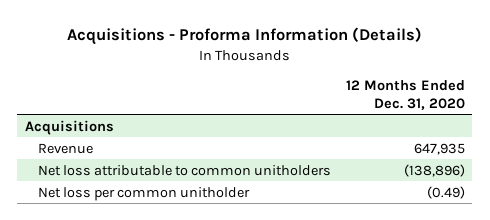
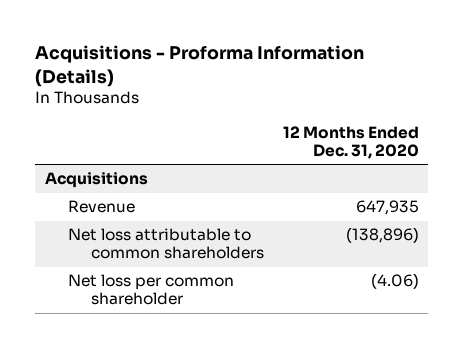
[38,164,332,176] Net loss attributable to common unitholders -> [67,228,264,260] Net loss attributable to common shareholders
[38,186,251,201] Net loss per common unitholder -> [67,274,234,306] Net loss per common shareholder
[427,185,466,199] (0.49) -> [370,273,419,290] (4.06)

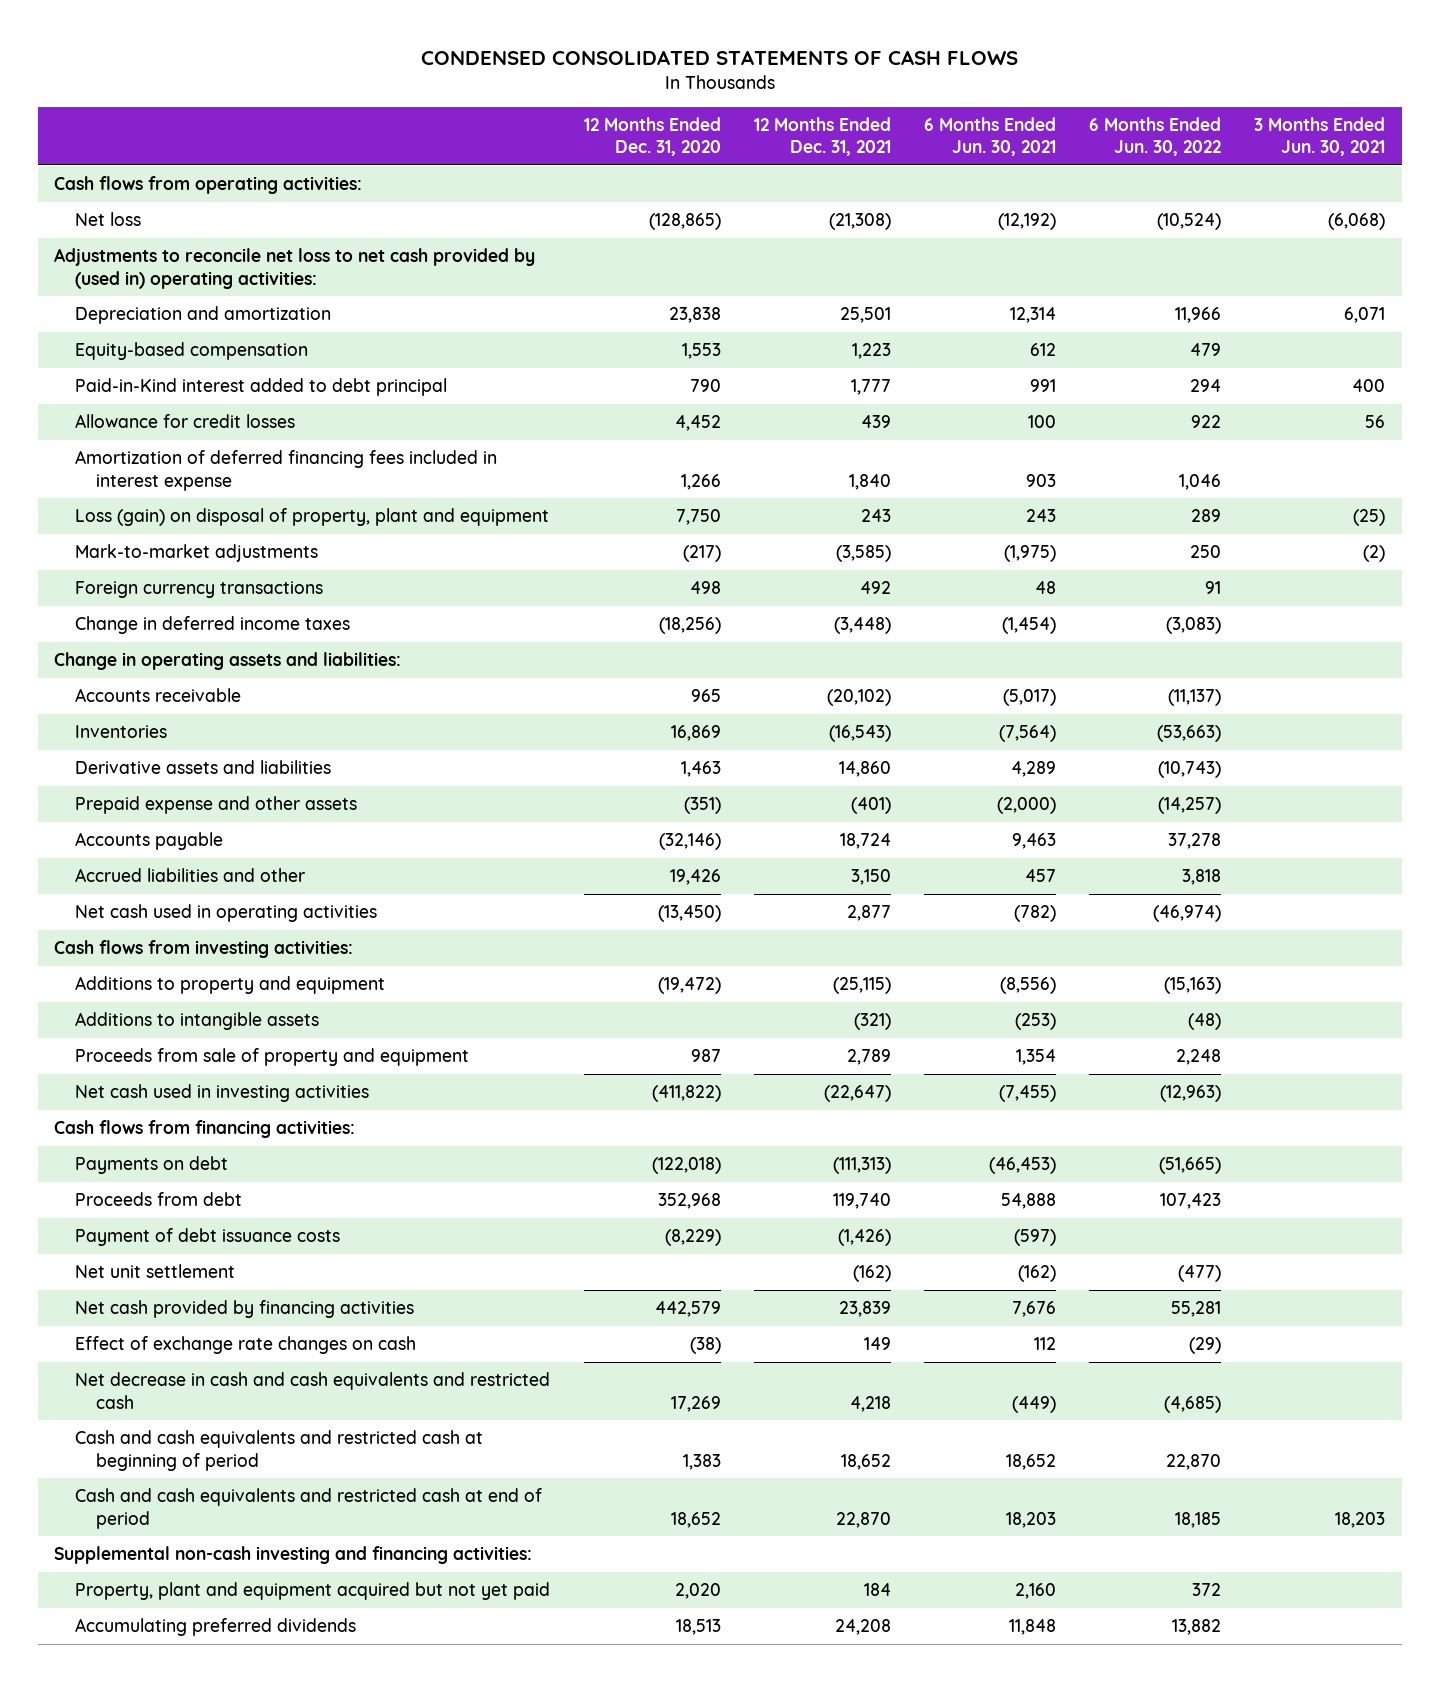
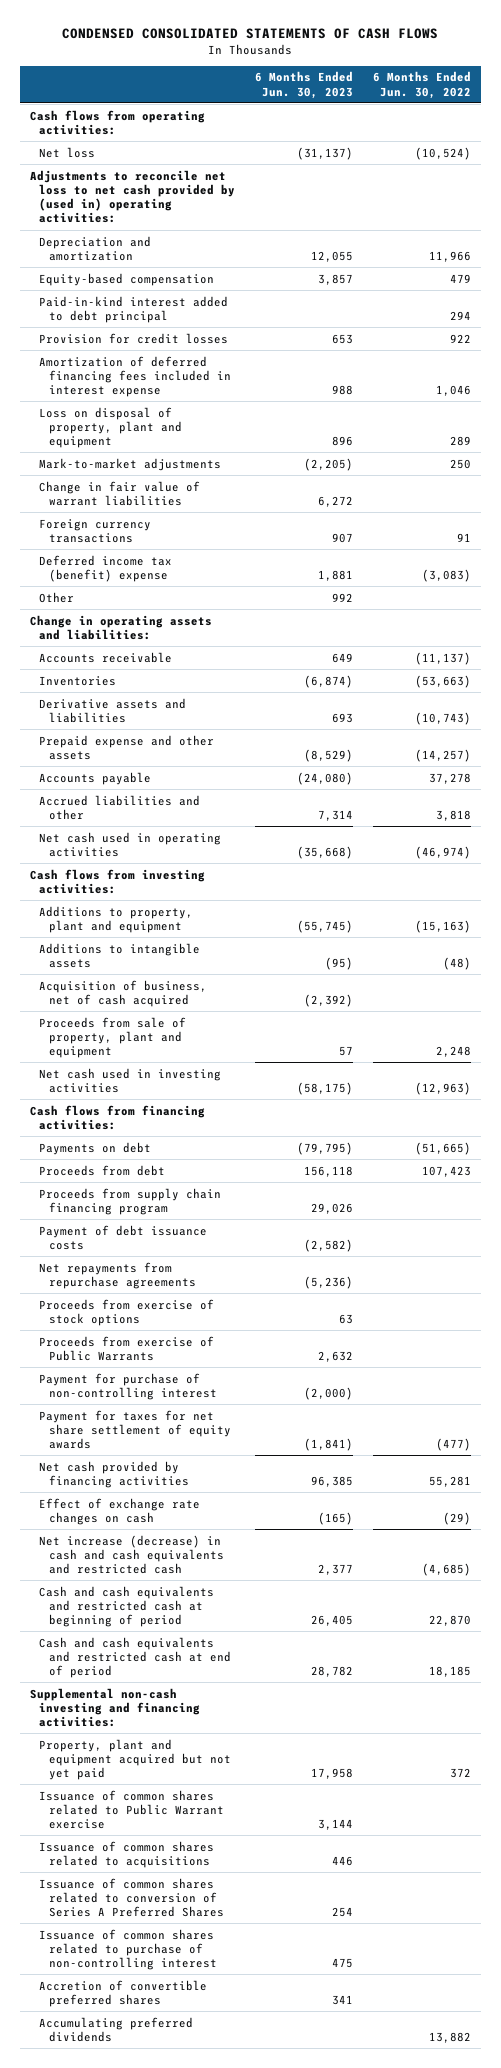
[583,116,721,157] 12 Months Ended Dec. 31, 2020 -> none
[753,116,891,157] 12 Months Ended Dec. 31, 2021 -> none
[923,116,1056,157] 6 Months Ended Jun. 30, 2021 -> none
[1254,116,1386,157] 3 Months Ended Jun. 30, 2021 -> none
none -> [255,71,354,99] 6 Months Ended Jun. 30, 2023
[75,378,448,397] Paid-in-Kind interest added to debt principal -> [39,295,229,323] Paid-in-kind interest added to debt principal
[75,414,296,429] Allowance for credit losses -> [39,332,229,344] Provision for credit losses
[75,508,550,527] Loss (gain) on disposal of property, plant and equipment -> [39,406,182,449] Loss on disposal of property, plant and equipment
none -> [39,480,201,506] Change in fair value of warrant liabilities
[75,616,351,635] Change in deferred income taxes -> [39,554,173,582] Deferred income tax (benefit) expense
none -> [39,591,75,603] Other
[75,976,386,995] Additions to property and equipment -> [39,905,194,933] Additions to property, plant and equipment
none -> [39,979,208,1007] Acquisition of business, net of cash acquired
[75,1048,470,1067] Proceeds from sale of property and equipment -> [39,1016,187,1059] Proceeds from sale of property, plant and equipment
none -> [39,1187,222,1215] Proceeds from supply chain financing program
none -> [39,1261,196,1289] Net repayments from repurchase agreements
none -> [39,1298,215,1326] Proceeds from exercise of stock options
none -> [39,1335,215,1361] Proceeds from exercise of Public Warrants
none -> [39,1372,217,1400] Payment for purchase of non-controlling interest
[75,1264,236,1279] Net unit settlement -> [39,1409,231,1450] Payment for taxes for net share settlement of equity awards
[75,1372,551,1409] Net decrease in cash and cash equivalents and restricted cash -> [39,1534,224,1575] Net increase (decrease) in cash and cash equivalents and restricted cash
none -> [39,1789,224,1830] Issuance of common shares related to Public Warrant exercise
none -> [39,1840,215,1868] Issuance of common shares related to acquisitions
none -> [39,1877,224,1918] Issuance of common shares related to conversion of Series A Preferred Shares
none -> [39,1928,217,1971] Issuance of common shares related to purchase of non-controlling interest
none -> [39,1979,208,2007] Accretion of convertible preferred shares

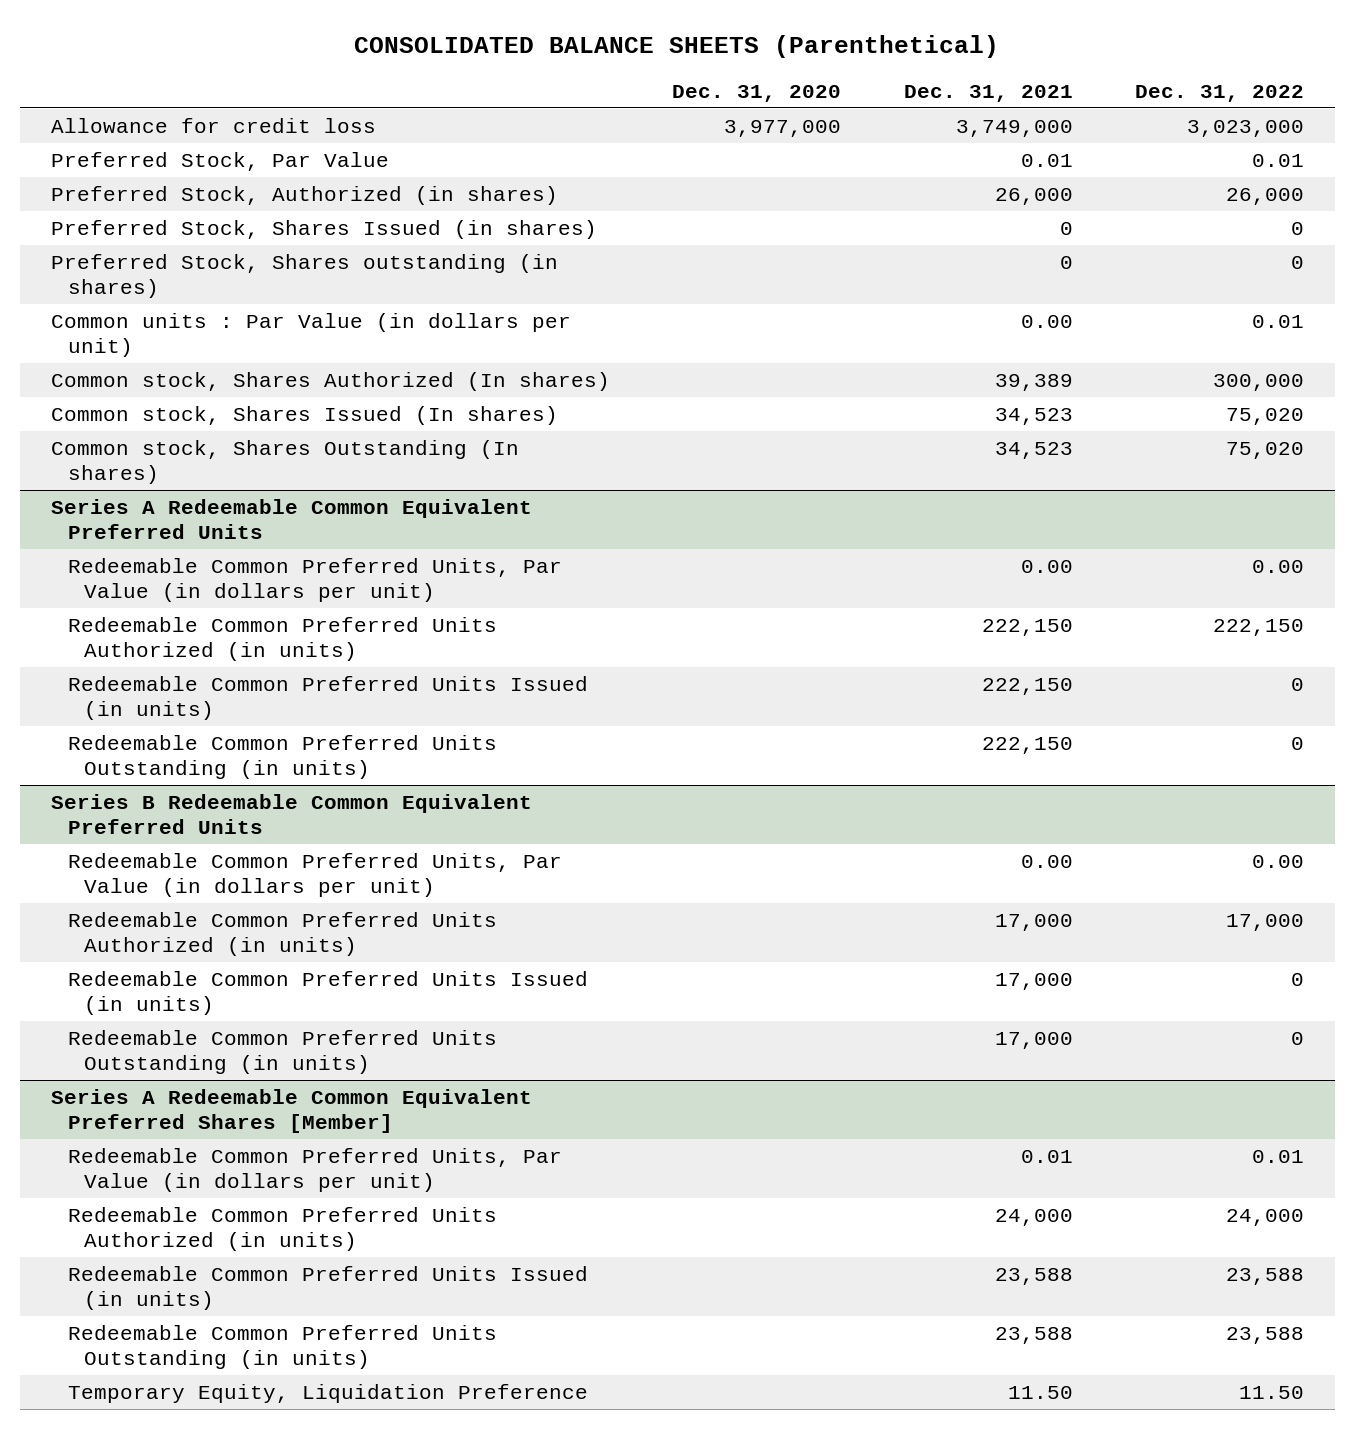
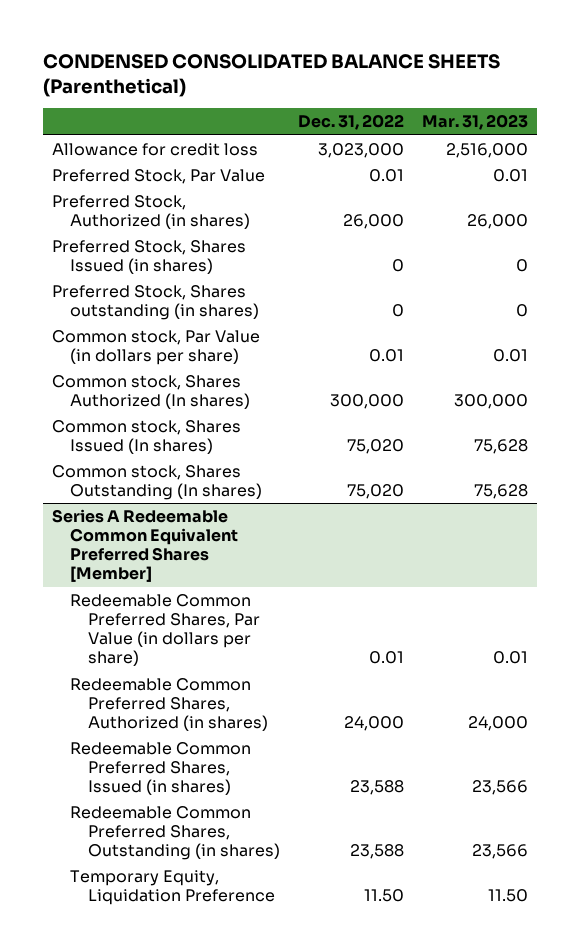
[354,34,1000,58] CONSOLIDATED BALANCE SHEETS (Parenthetical) -> [42,53,500,97] CONDENSED CONSOLIDATED BALANCE SHEETS (Parenthetical)
[672,84,842,102] Dec. 31, 2020 -> none
[903,84,1073,102] Dec. 31, 2021 -> none
none -> [421,114,528,131] Mar. 31, 2023
[50,312,571,358] Common units : Par Value (in dollars per unit) -> [51,329,260,366] Common stock, Par Value (in dollars per share)
[50,498,532,540] Series A Redeemable Common Equivalent Preferred Units -> none
[67,557,562,603] Redeemable Common Preferred Units, Par Value (in dollars per unit) -> none
[67,616,497,662] Redeemable Common Preferred Units Authorized (in units) -> none
[67,675,588,721] Redeemable Common Preferred Units Issued (in units) -> none
[67,734,497,780] Redeemable Common Preferred Units Outstanding (in units) -> none
[50,793,532,835] Series B Redeemable Common Equivalent Preferred Units -> none
[67,852,562,898] Redeemable Common Preferred Units, Par Value (in dollars per unit) -> none
[67,911,497,957] Redeemable Common Preferred Units Authorized (in units) -> none
[67,970,588,1016] Redeemable Common Preferred Units Issued (in units) -> none
[67,1029,497,1075] Redeemable Common Preferred Units Outstanding (in units) -> none
[67,1147,562,1193] Redeemable Common Preferred Units, Par Value (in dollars per unit) -> [70,593,261,667] Redeemable Common Preferred Shares, Par Value (in dollars per share)
[67,1206,497,1252] Redeemable Common Preferred Units Authorized (in units) -> [70,677,269,732] Redeemable Common Preferred Shares, Authorized (in shares)
[67,1265,588,1311] Redeemable Common Preferred Units Issued (in units) -> [70,741,252,796] Redeemable Common Preferred Shares, Issued (in shares)
[67,1324,497,1370] Redeemable Common Preferred Units Outstanding (in units) -> [70,805,281,861] Redeemable Common Preferred Shares, Outstanding (in shares)

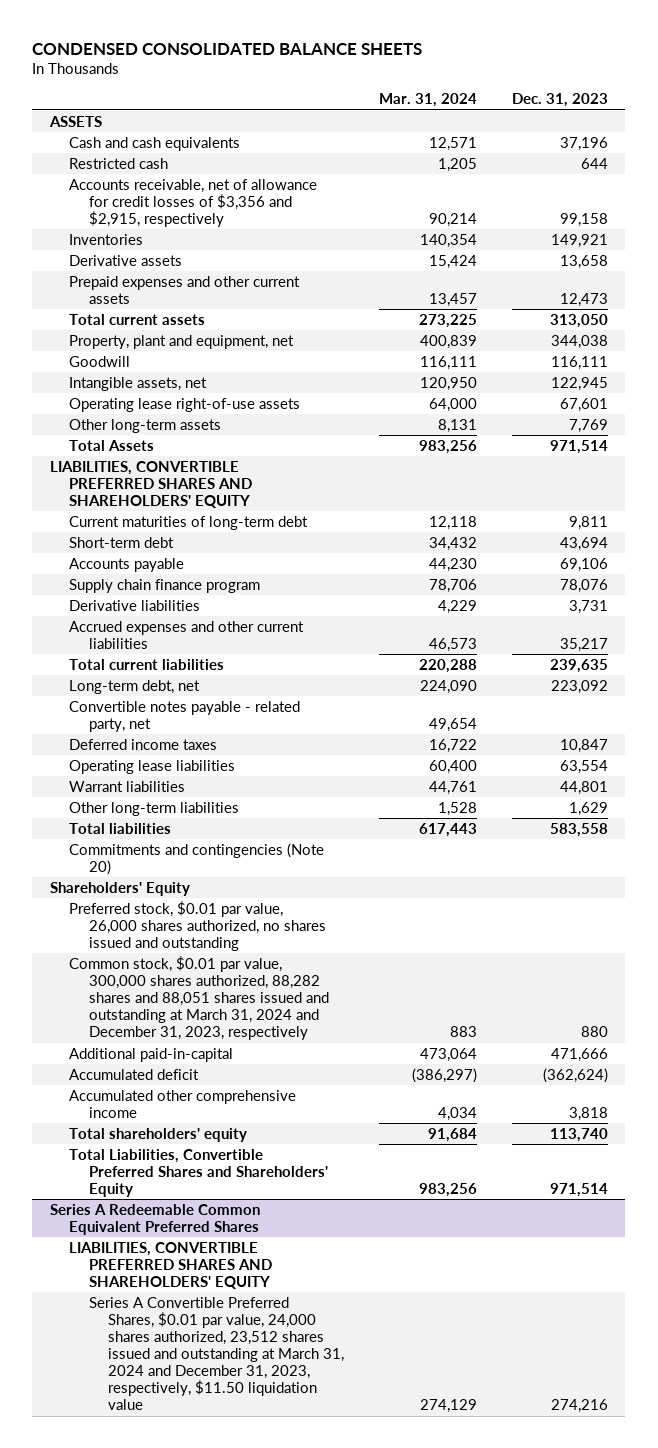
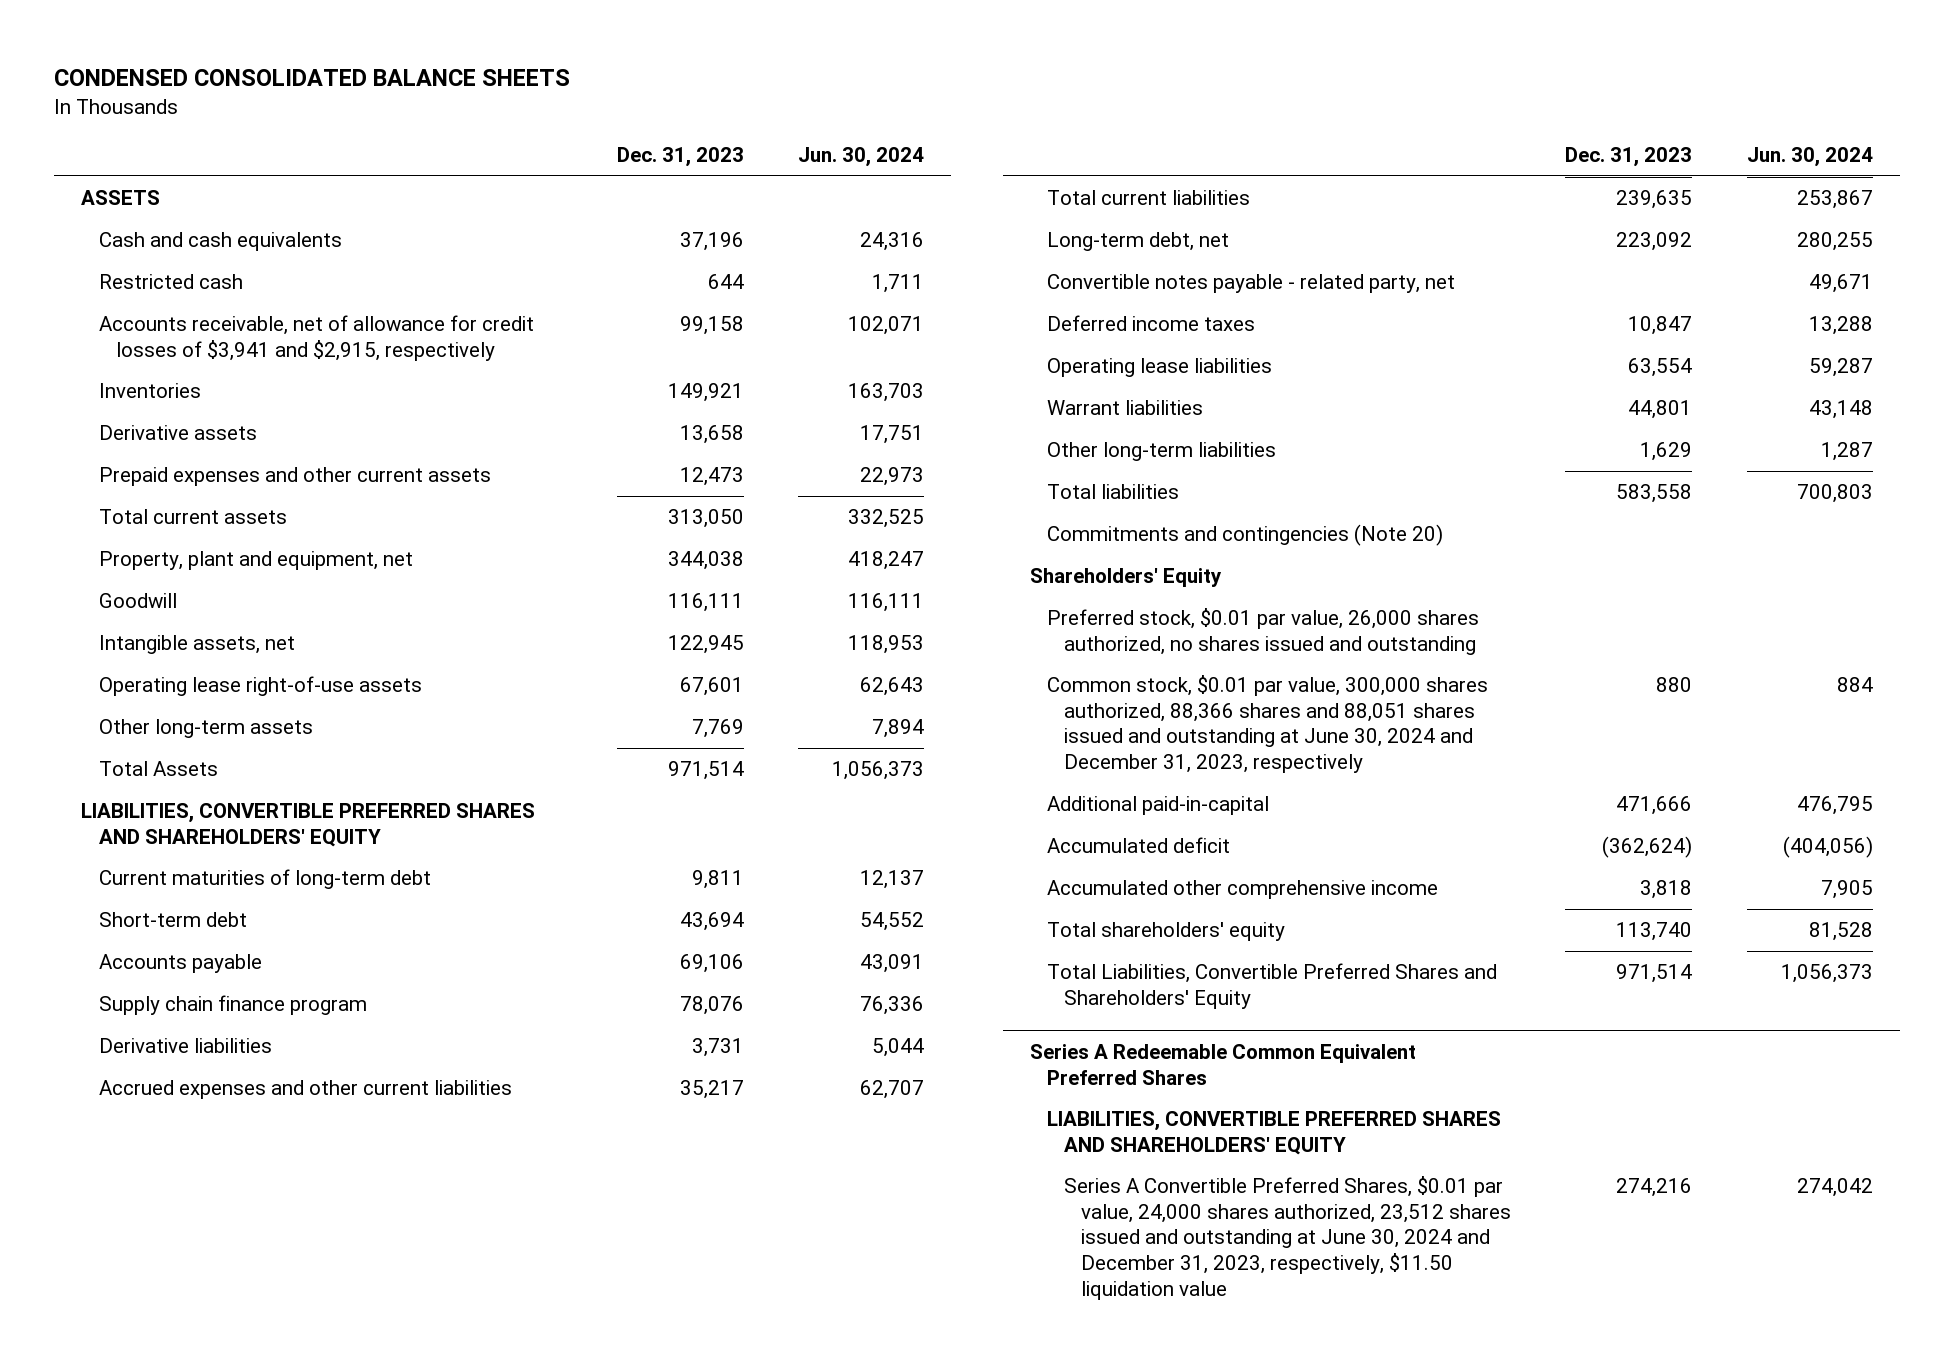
[378,93,477,108] Mar. 31, 2024 -> none
none -> [798,147,925,168] Jun. 30, 2024
[69,178,318,227] Accounts receivable, net of allowance for credit losses of $3,356 and $2,915, respectively -> [98,315,534,361] Accounts receivable, net of allowance for credit losses of $3,941 and $2,915, respectively
[69,955,329,1041] Common stock, $0.01 par value, 300,000 shares authorized, 88,282 shares and 88,051 shares issued and outstanding at March 31, 2024 and December 31, 2023, respectively -> [1046,675,1488,774] Common stock, $0.01 par value, 300,000 shares authorized, 88,366 shares and 88,051 shares issued and outstanding at June 30, 2024 and December 31, 2023, respectively
[88,1296,344,1411] Series A Convertible Preferred Shares, $0.01 par value, 24,000 shares authorized, 23,512 shares issued and outstanding at March 31, 2024 and December 31, 2023, respectively, $11.50 liquidation value -> [1064,1176,1512,1300] Series A Convertible Preferred Shares, $0.01 par value, 24,000 shares authorized, 23,512 shares issued and outstanding at June 30, 2024 and December 31, 2023, respectively, $11.50 liquidation value

